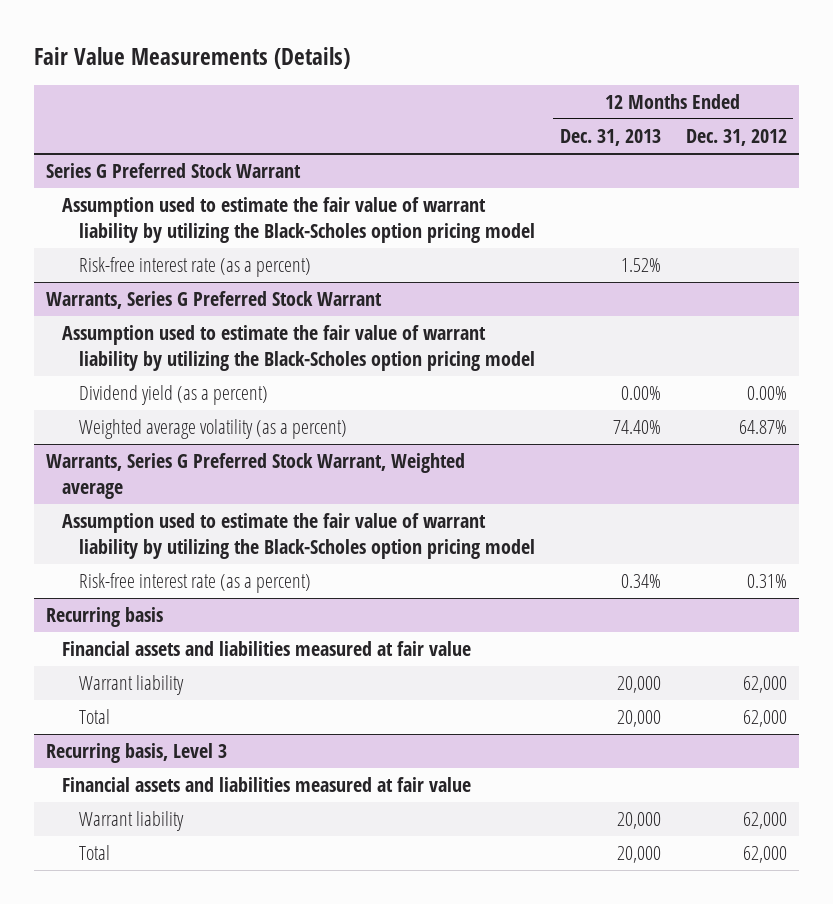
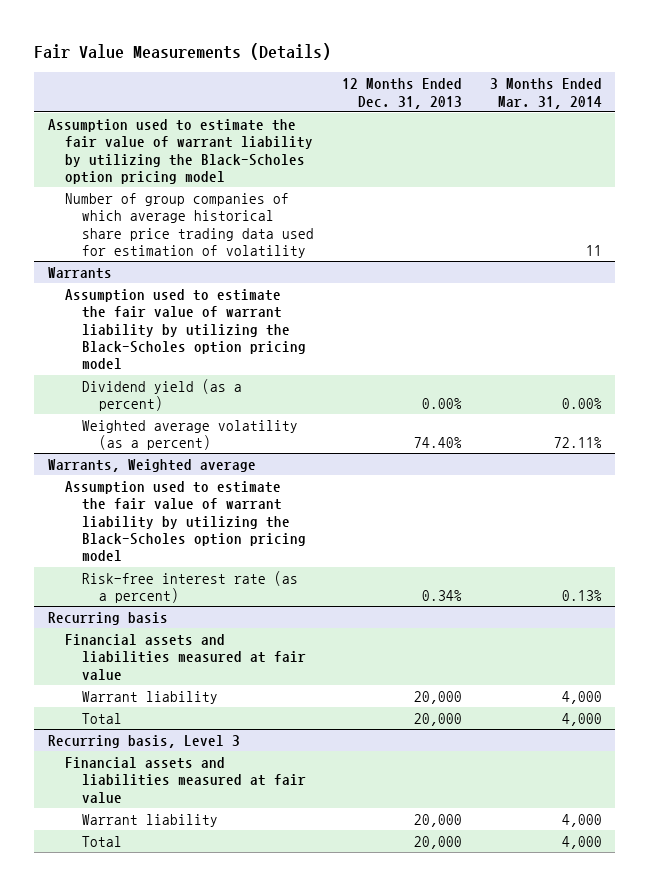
[685,128,787,146] Dec. 31, 2012 -> none
none -> [489,78,602,109] 3 Months Ended Mar. 31, 2014
[46,163,302,179] Series G Preferred Stock Warrant -> none
[78,257,311,278] Risk-free interest rate (as a percent) -> none
[46,291,383,310] Warrants, Series G Preferred Stock Warrant -> none
none -> [64,192,314,258] Number of group companies of which average historical share price trading data used for estimation of volatility
none -> [48,266,113,279] Warrants
[46,453,466,499] Warrants, Series G Preferred Stock Warrant, Weighted average -> none
none -> [48,458,257,472] Warrants, Weighted average

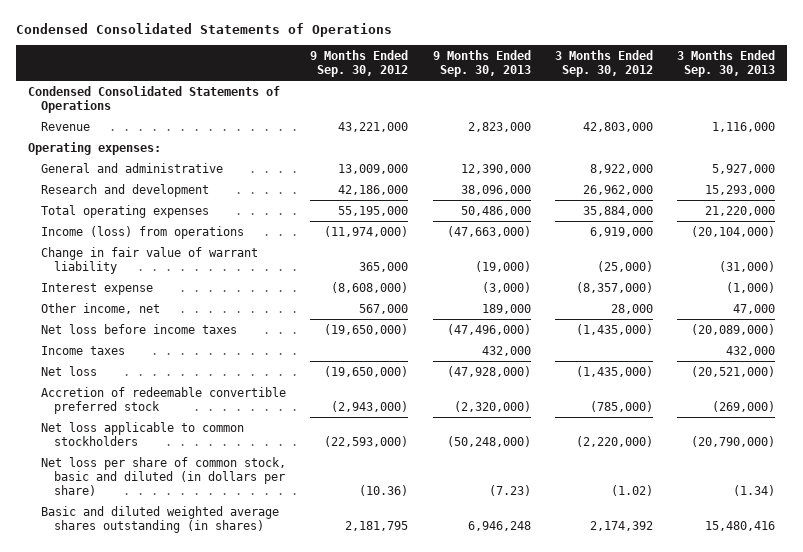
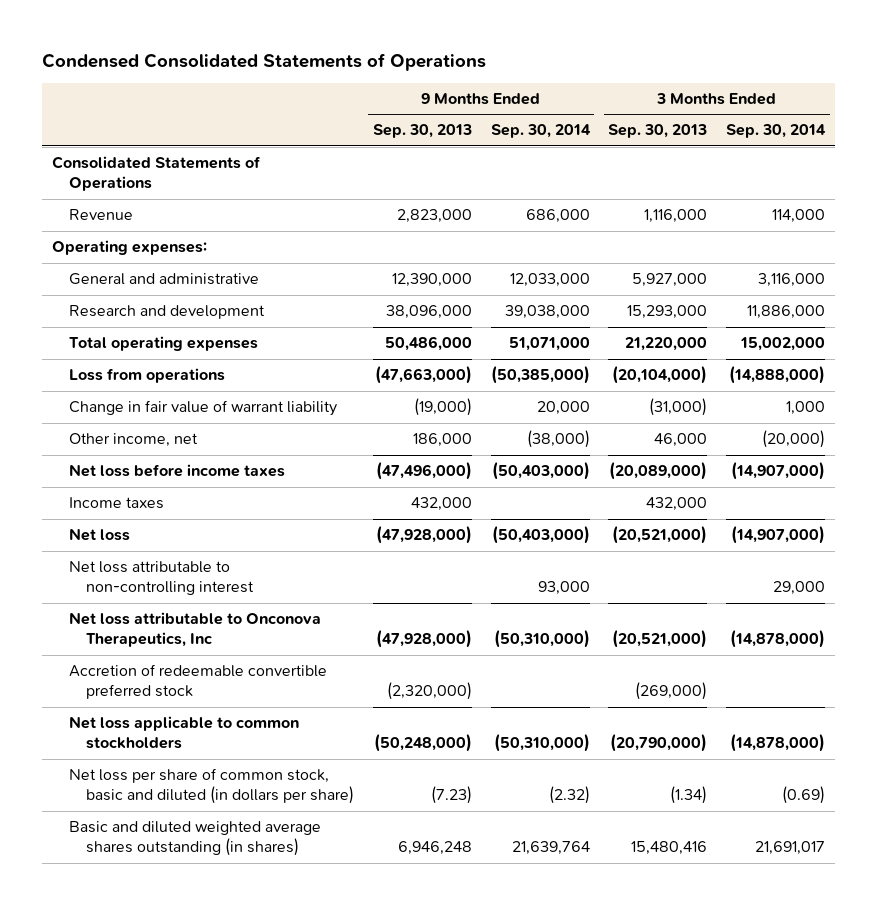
[310,49,409,77] 9 Months Ended Sep. 30, 2012 -> none
[554,49,653,77] 3 Months Ended Sep. 30, 2012 -> none
none -> [490,124,591,139] Sep. 30, 2014
none -> [726,124,827,139] Sep. 30, 2014
[28,85,281,113] Condensed Consolidated Statements of Operations -> [51,156,261,192] Consolidated Statements of Operations
[41,225,245,239] Income (loss) from operations -> [68,368,225,384] Loss from operations
[41,282,154,295] Interest expense -> none
[481,303,531,314] 189,000 -> [412,433,472,448] 186,000
[732,303,775,314] 47,000 -> [654,433,708,448] 46,000
none -> [68,561,254,596] Net loss attributable to non-controlling interest
none -> [68,612,321,648] Net loss attributable to Onconova Therapeutics, Inc

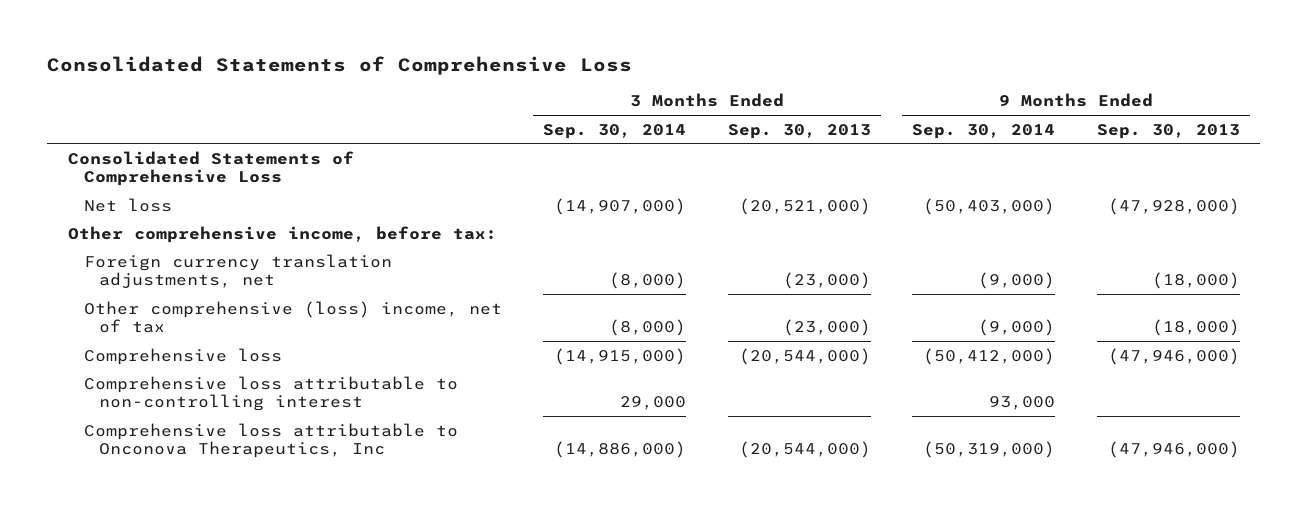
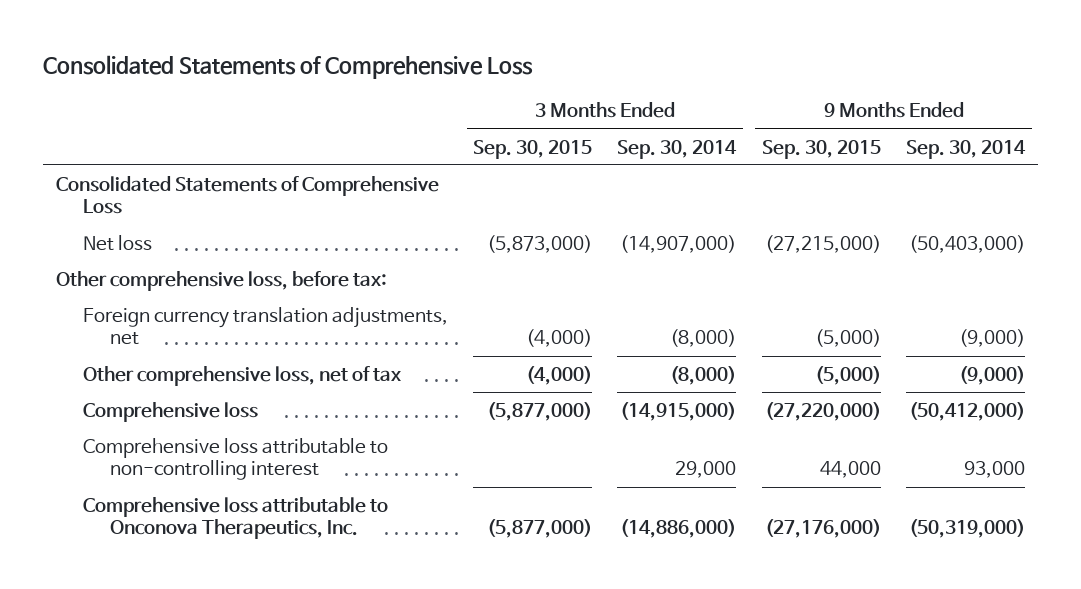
[727,123,871,139] Sep. 30, 2013 -> none
[1096,123,1240,139] Sep. 30, 2013 -> none
none -> [473,139,593,159] Sep. 30, 2015
none -> [761,139,881,159] Sep. 30, 2015
[67,225,497,243] Other comprehensive income, before tax: -> [55,271,387,292] Other comprehensive loss, before tax:
[83,300,502,334] Other comprehensive (loss) income, net of tax -> [82,366,401,387] Other comprehensive loss, net of tax
[83,422,458,459] Comprehensive loss attributable to Onconova Therapeutics, Inc -> [82,497,388,540] Comprehensive loss attributable to Onconova Therapeutics, Inc.

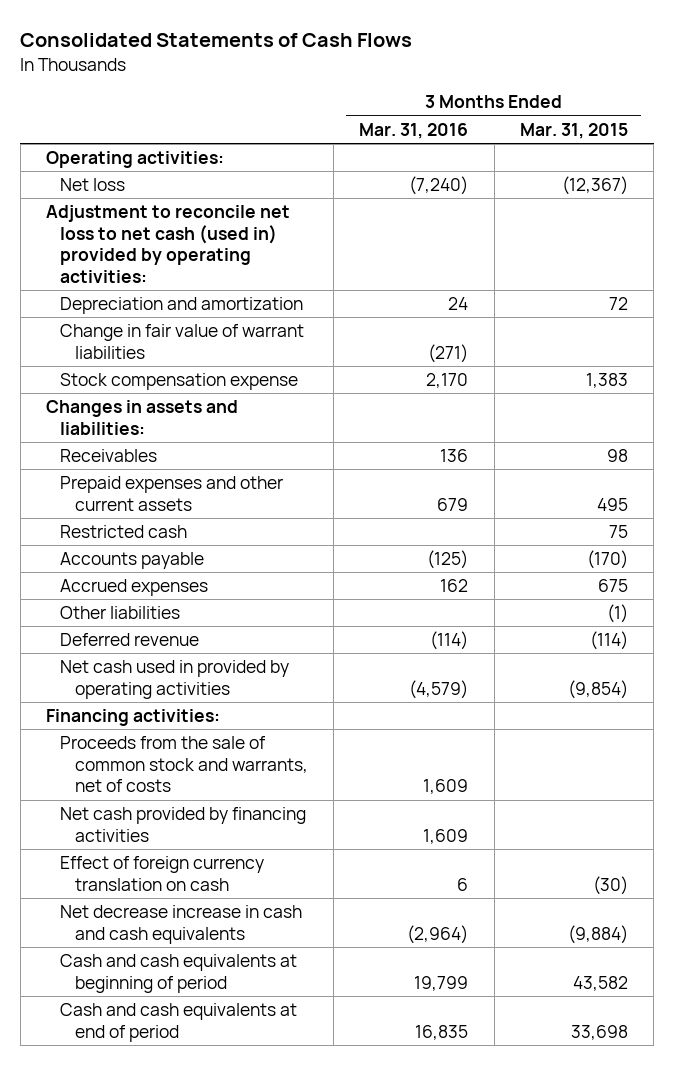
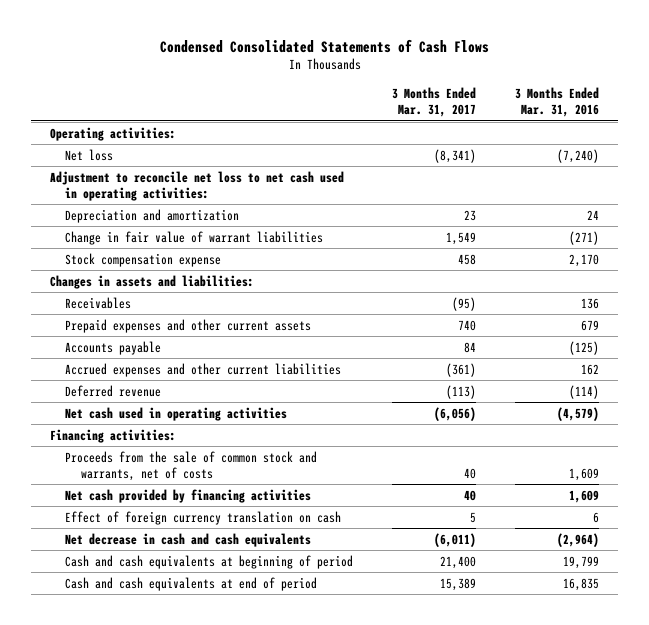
[20,33,413,48] Consolidated Statements of Cash Flows -> [159,38,489,53] Condensed Consolidated Statements of Cash Flows
[519,122,628,139] Mar. 31, 2015 -> none
none -> [392,87,477,118] 3 Months Ended Mar. 31, 2017
[46,205,291,284] Adjustment to reconcile net loss to net cash (used in) provided by operating activities: -> [50,170,345,201] Adjustment to reconcile net loss to net cash used in operating activities:
[60,525,188,539] Restricted cash -> none
[60,606,181,620] Other liabilities -> none
[60,579,209,597] Accrued expenses -> [65,362,342,377] Accrued expenses and other current liabilities
[60,660,290,699] Net cash used in provided by operating activities -> [65,406,288,421] Net cash used in operating activities
[60,905,303,944] Net decrease increase in cash and cash equivalents -> [65,532,312,547] Net decrease in cash and cash equivalents

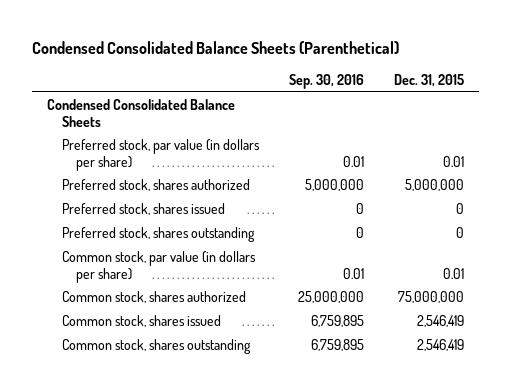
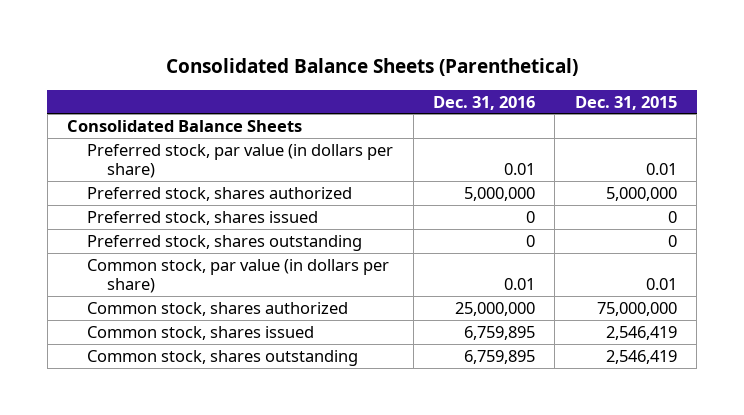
[32,41,400,55] Condensed Consolidated Balance Sheets (Parenthetical) -> [165,58,578,77] Consolidated Balance Sheets (Parenthetical)
[288,74,364,90] Sep. 30, 2016 -> none
none -> [433,95,536,110] Dec. 31, 2016
[47,98,236,127] Condensed Consolidated Balance Sheets -> [67,119,303,132] Consolidated Balance Sheets

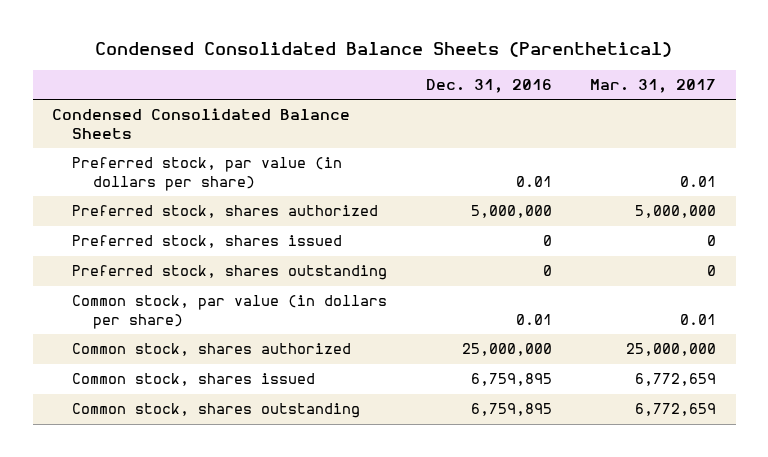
[165,58,578,77] Consolidated Balance Sheets (Parenthetical) -> [95,42,673,58] Condensed Consolidated Balance Sheets (Parenthetical)
[574,95,677,110] Dec. 31, 2015 -> none
none -> [590,78,717,93] Mar. 31, 2017
[67,119,303,132] Consolidated Balance Sheets -> [51,108,350,139] Condensed Consolidated Balance Sheets

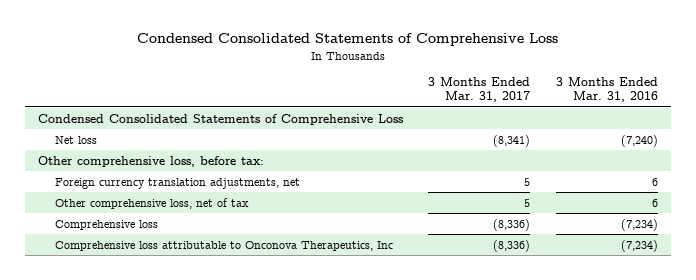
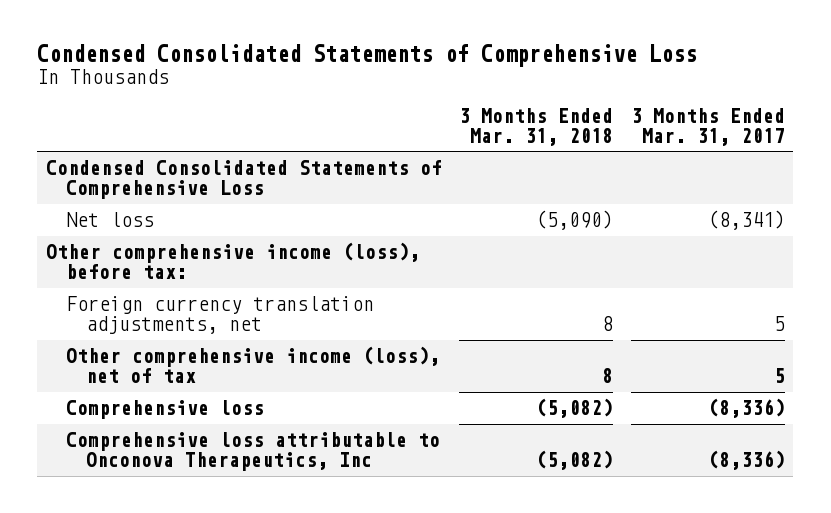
[556,77,659,103] 3 Months Ended Mar. 31, 2016 -> none
none -> [459,107,614,146] 3 Months Ended Mar. 31, 2018
[37,155,264,167] Other comprehensive loss, before tax: -> [45,242,420,280] Other comprehensive income (loss), before tax:
[54,197,249,209] Other comprehensive loss, net of tax -> [65,346,440,384] Other comprehensive income (loss), net of tax

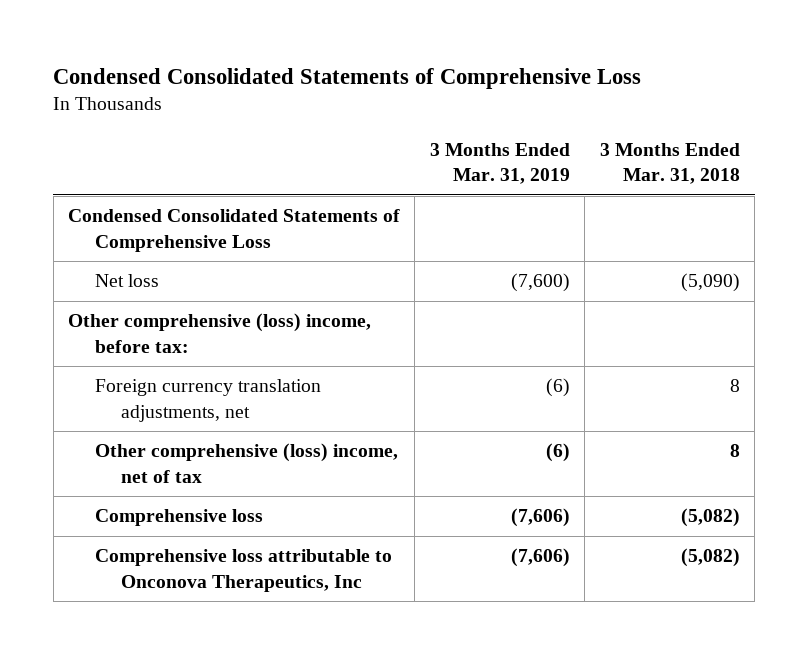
[630,107,785,146] 3 Months Ended Mar. 31, 2017 -> none
none -> [429,143,570,185] 3 Months Ended Mar. 31, 2019
[45,242,420,280] Other comprehensive income (loss), before tax: -> [68,313,372,353] Other comprehensive (loss) income, before tax:
[65,346,440,384] Other comprehensive income (loss), net of tax -> [94,443,398,483] Other comprehensive (loss) income, net of tax

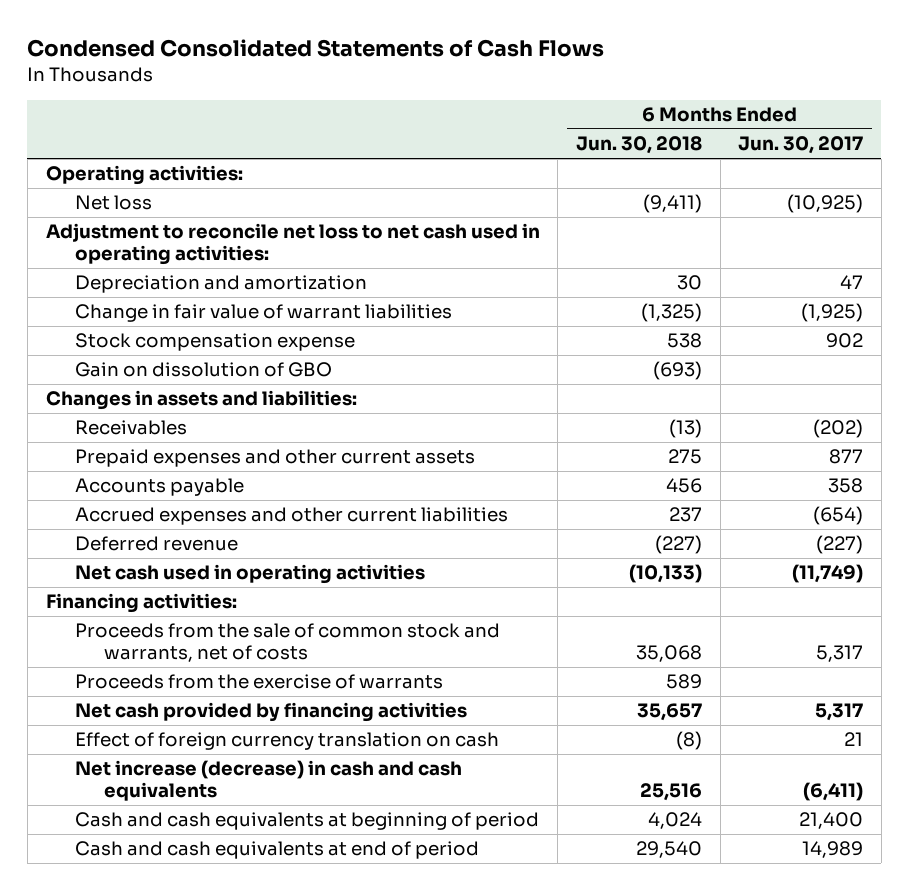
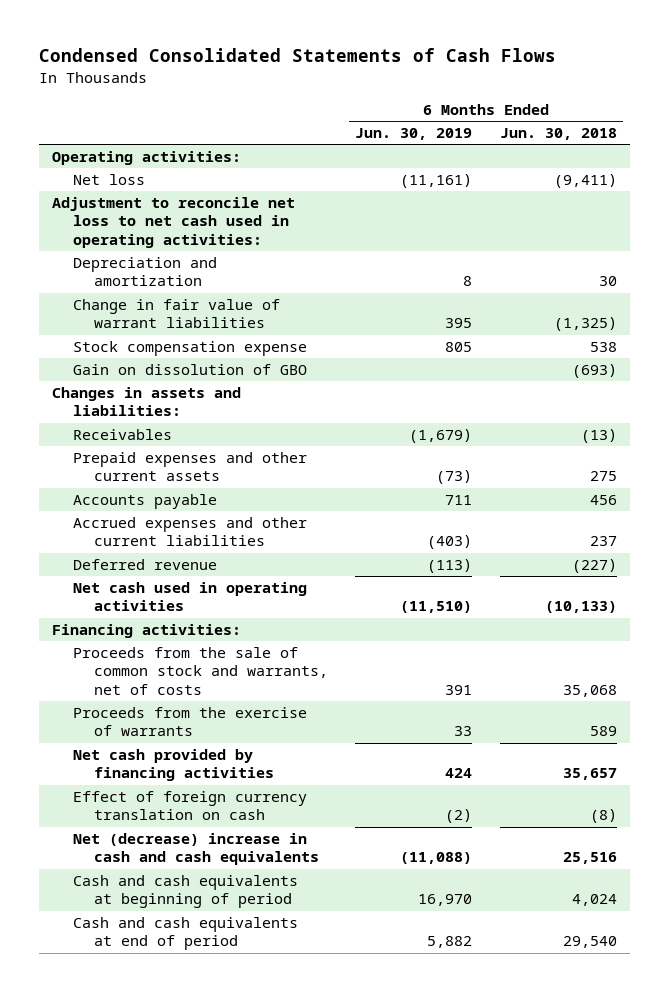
[738,136,864,155] Jun. 30, 2017 -> none
none -> [355,127,473,140] Jun. 30, 2019
[75,760,463,801] Net increase (decrease) in cash and cash equivalents -> [73,832,320,866] Net (decrease) increase in cash and cash equivalents

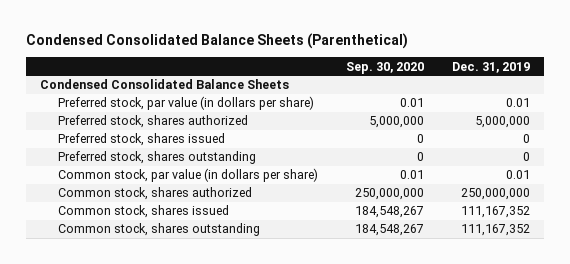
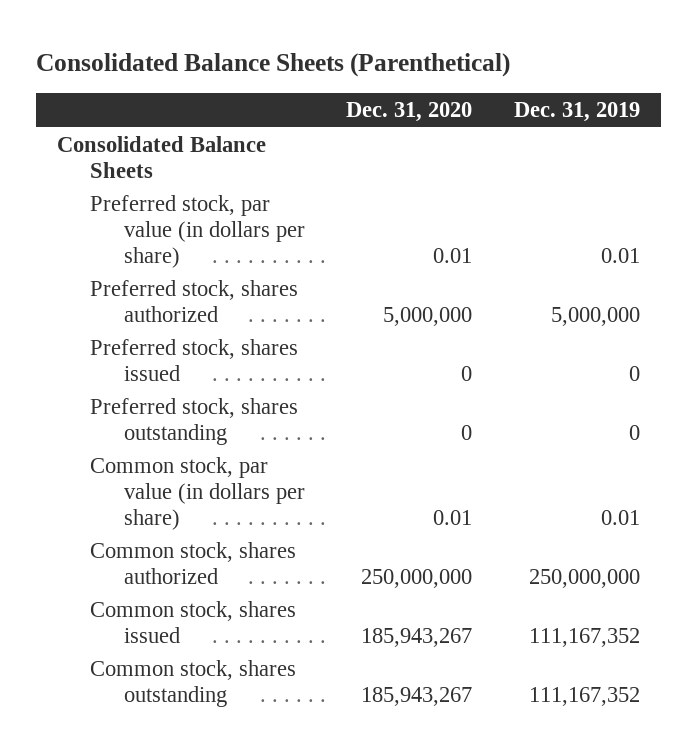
[25,33,408,50] Condensed Consolidated Balance Sheets (Parenthetical) -> [36,53,511,78] Consolidated Balance Sheets (Parenthetical)
[345,61,424,74] Sep. 30, 2020 -> none
none -> [346,102,473,123] Dec. 31, 2020
[39,79,289,90] Condensed Consolidated Balance Sheets -> [57,135,267,178] Consolidated Balance Sheets

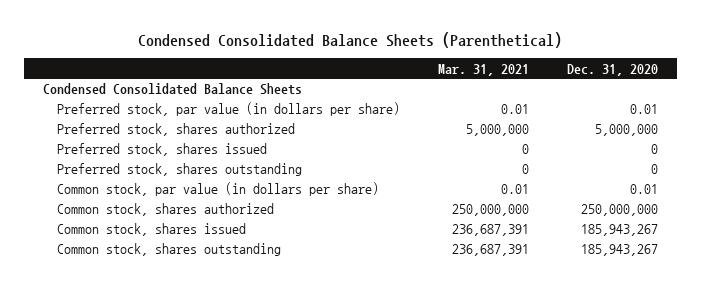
[36,53,511,78] Consolidated Balance Sheets (Parenthetical) -> [138,31,563,48] Condensed Consolidated Balance Sheets (Parenthetical)
[514,102,641,123] Dec. 31, 2019 -> none
none -> [437,63,529,76] Mar. 31, 2021
[57,135,267,178] Consolidated Balance Sheets -> [42,83,302,96] Condensed Consolidated Balance Sheets

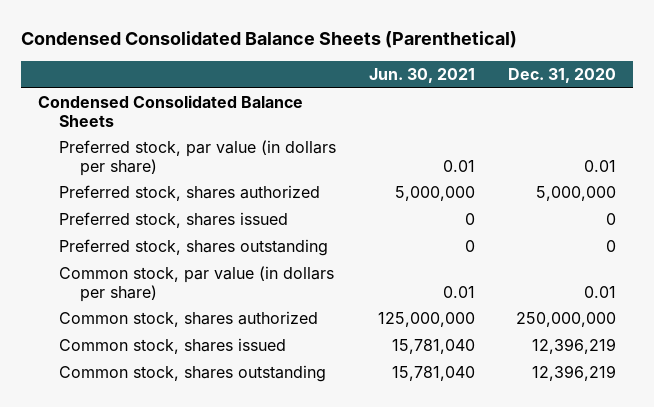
[437,63,529,76] Mar. 31, 2021 -> none
none -> [368,68,475,84] Jun. 30, 2021
[581,224,659,237] 185,943,267 -> [532,338,617,355] 12,396,219
[581,244,659,257] 185,943,267 -> [532,365,617,382] 12,396,219

